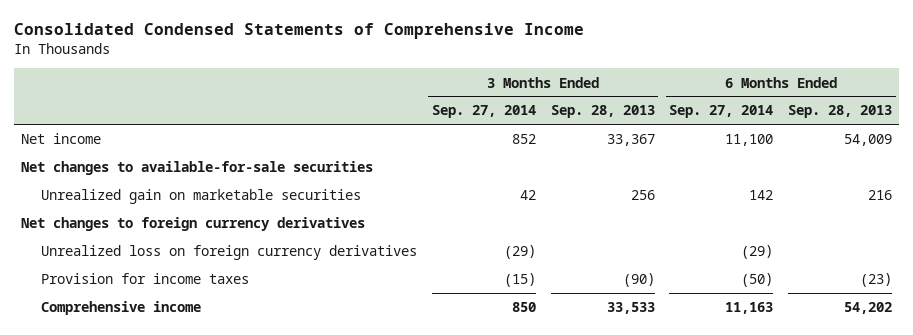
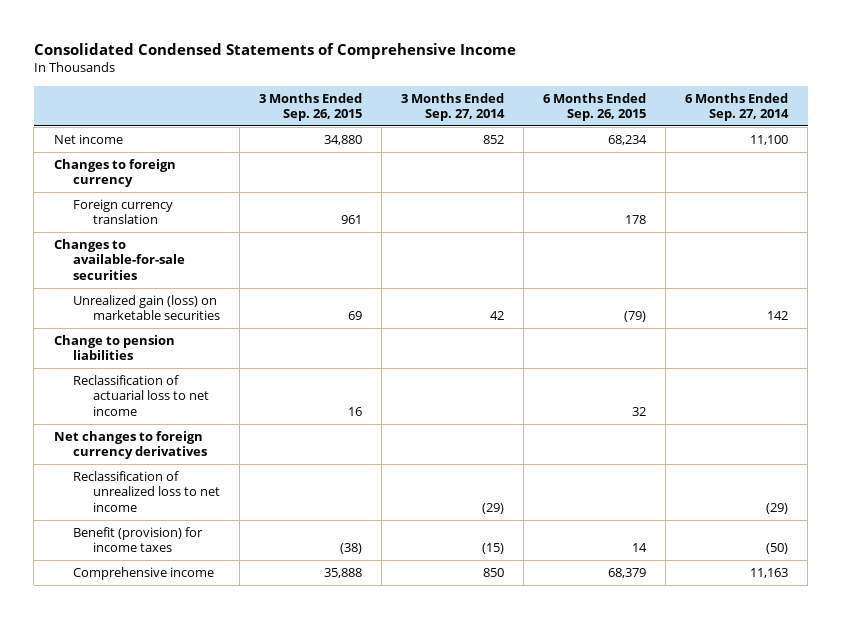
[550,105,655,119] Sep. 28, 2013 -> none
[788,105,893,119] Sep. 28, 2013 -> none
none -> [258,92,362,122] 3 Months Ended Sep. 26, 2015
none -> [543,92,647,122] 6 Months Ended Sep. 26, 2015
none -> [53,159,176,188] Changes to foreign currency
none -> [73,199,174,225] Foreign currency translation
[20,161,373,176] Net changes to available-for-sale securities -> [53,239,186,280] Changes to available-for-sale securities
[41,189,362,205] Unrealized gain on marketable securities -> [73,295,220,321] Unrealized gain (loss) on marketable securities
none -> [53,335,175,361] Change to pension liabilities
none -> [73,375,209,416] Reclassification of actuarial loss to net income
[41,245,418,261] Unrealized loss on foreign currency derivatives -> [73,471,220,512] Reclassification of unrealized loss to net income
[41,273,250,285] Provision for income taxes -> [73,527,204,553] Benefit (provision) for income taxes

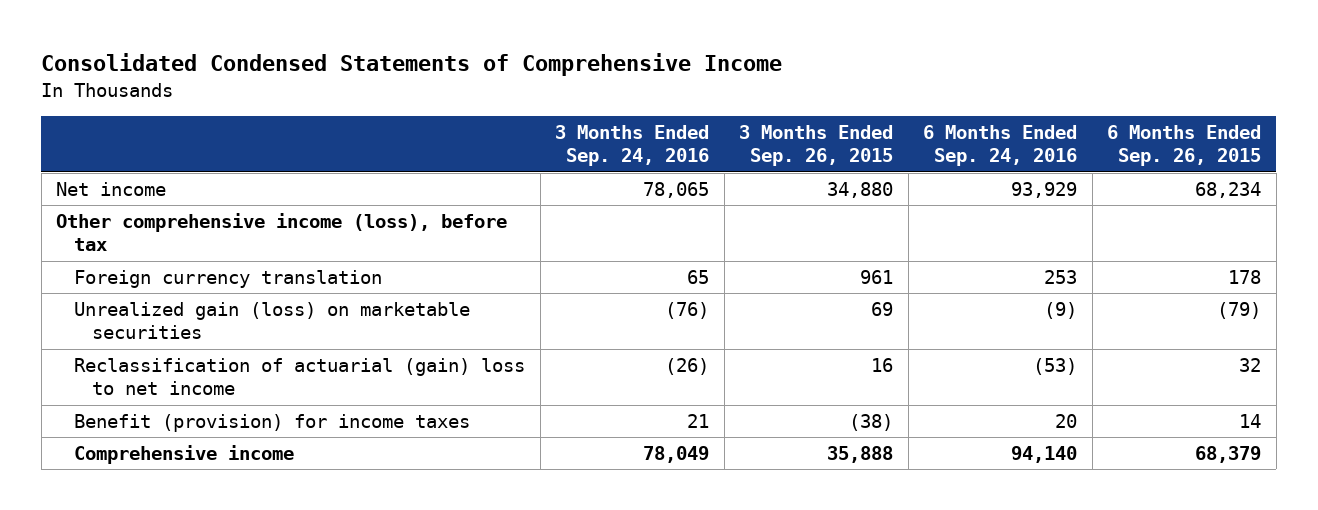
[400,92,505,122] 3 Months Ended Sep. 27, 2014 -> none
[685,92,790,122] 6 Months Ended Sep. 27, 2014 -> none
none -> [555,125,710,167] 3 Months Ended Sep. 24, 2016
none -> [923,125,1078,167] 6 Months Ended Sep. 24, 2016
[53,159,176,188] Changes to foreign currency -> none
none -> [56,213,508,252] Other comprehensive income (loss), before tax
[53,239,186,280] Changes to available-for-sale securities -> none
[53,335,175,361] Change to pension liabilities -> none
[53,431,208,460] Net changes to foreign currency derivatives -> none
[73,471,220,512] Reclassification of unrealized loss to net income -> none
[73,375,209,416] Reclassification of actuarial loss to net income -> [74,358,526,396] Reclassification of actuarial (gain) loss to net income

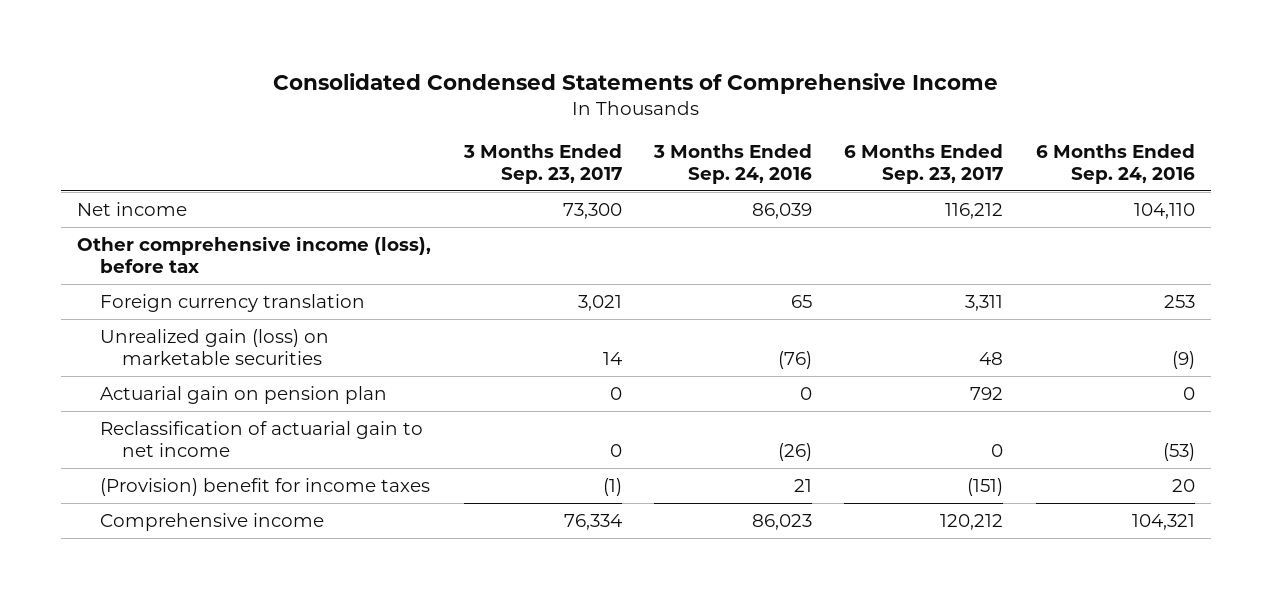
[739,125,894,167] 3 Months Ended Sep. 26, 2015 -> none
[1107,125,1262,167] 6 Months Ended Sep. 26, 2015 -> none
none -> [462,144,622,184] 3 Months Ended Sep. 23, 2017
none -> [844,144,1004,184] 6 Months Ended Sep. 23, 2017
[643,182,710,199] 78,065 -> [752,203,813,220] 86,039
[1011,182,1078,199] 93,929 -> [1133,203,1195,220] 104,110
none -> [99,386,387,405] Actuarial gain on pension plan
[74,358,526,396] Reclassification of actuarial (gain) loss to net income -> [99,421,423,457] Reclassification of actuarial gain to net income
[74,414,471,433] Benefit (provision) for income taxes -> [99,478,430,497] (Provision) benefit for income taxes
[643,446,710,464] 78,049 -> [752,514,813,531] 86,023
[1011,446,1078,464] 94,140 -> [1131,514,1195,531] 104,321

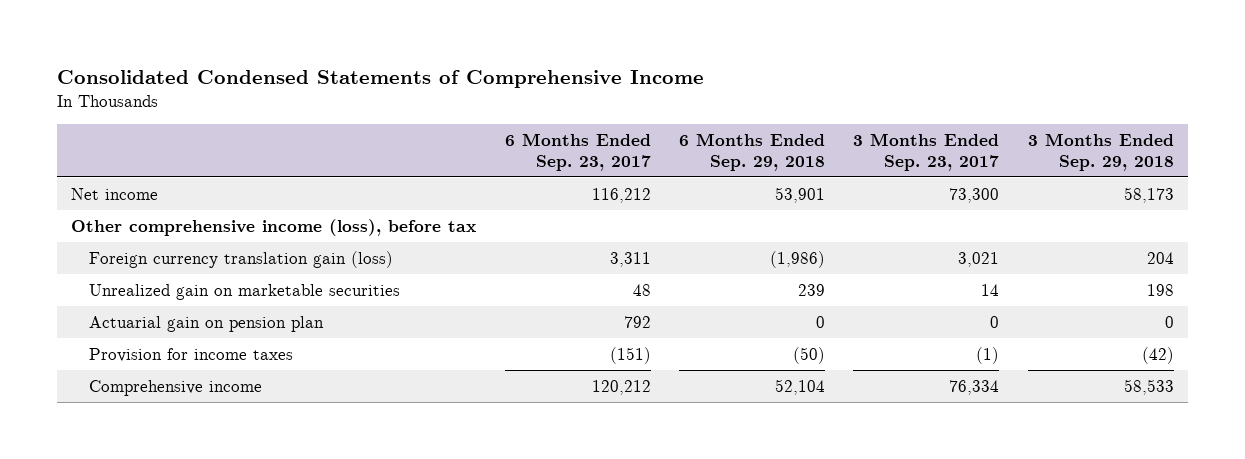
[653,144,813,184] 3 Months Ended Sep. 24, 2016 -> none
[1035,144,1195,184] 6 Months Ended Sep. 24, 2016 -> none
none -> [678,132,825,171] 6 Months Ended Sep. 29, 2018
none -> [1027,132,1174,171] 3 Months Ended Sep. 29, 2018
[99,294,365,313] Foreign currency translation -> [88,250,393,268] Foreign currency translation gain (loss)
[99,329,329,365] Unrealized gain (loss) on marketable securities -> [88,283,400,300] Unrealized gain on marketable securities
[99,421,423,457] Reclassification of actuarial gain to net income -> none
[99,478,430,497] (Provision) benefit for income taxes -> [88,347,293,362] Provision for income taxes

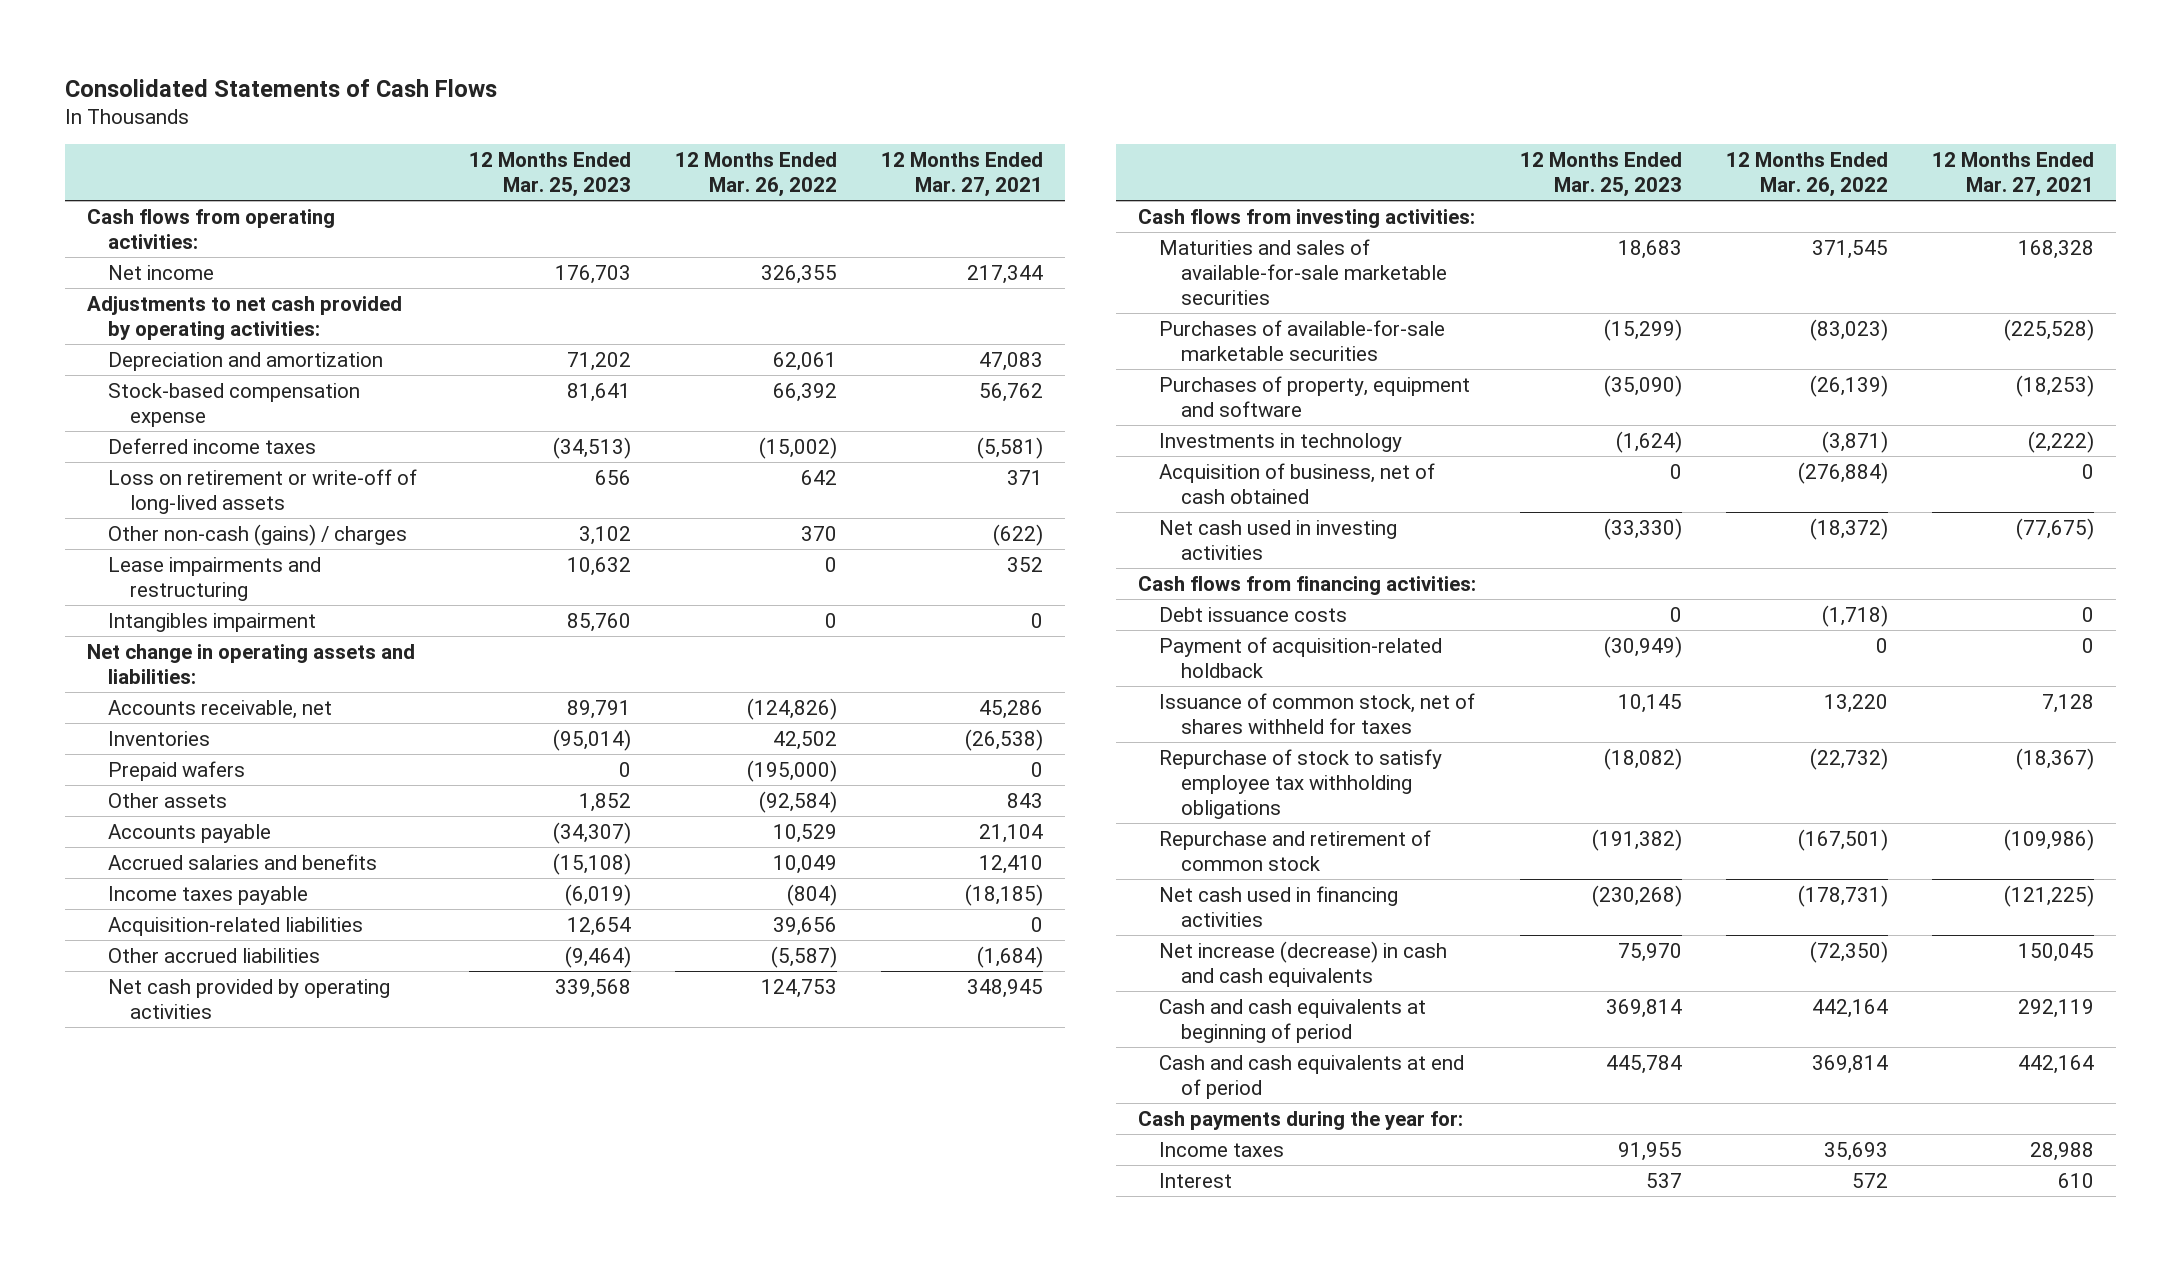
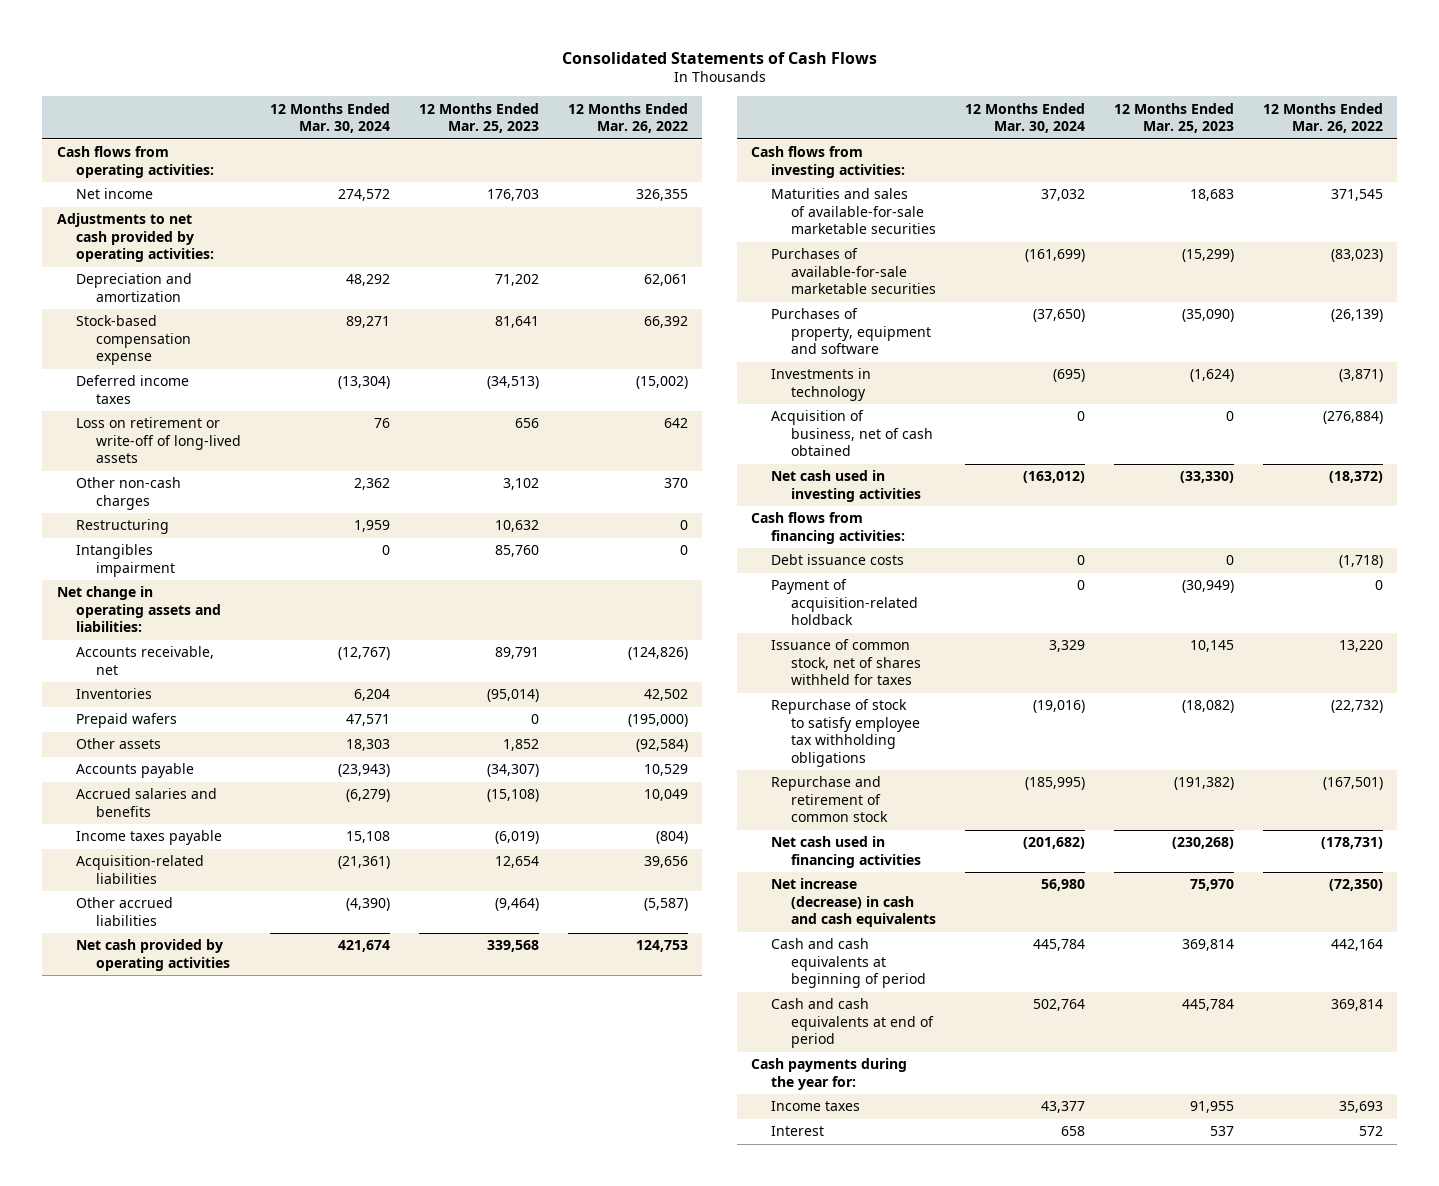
[881,151,1044,197] 12 Months Ended Mar. 27, 2021 -> none
none -> [270,102,391,134] 12 Months Ended Mar. 30, 2024
[108,523,408,546] Other non-cash (gains) / charges -> [76,477,182,510] Other non-cash charges
[108,556,322,601] Lease impairments and restructuring -> [76,519,170,535] Restructuring

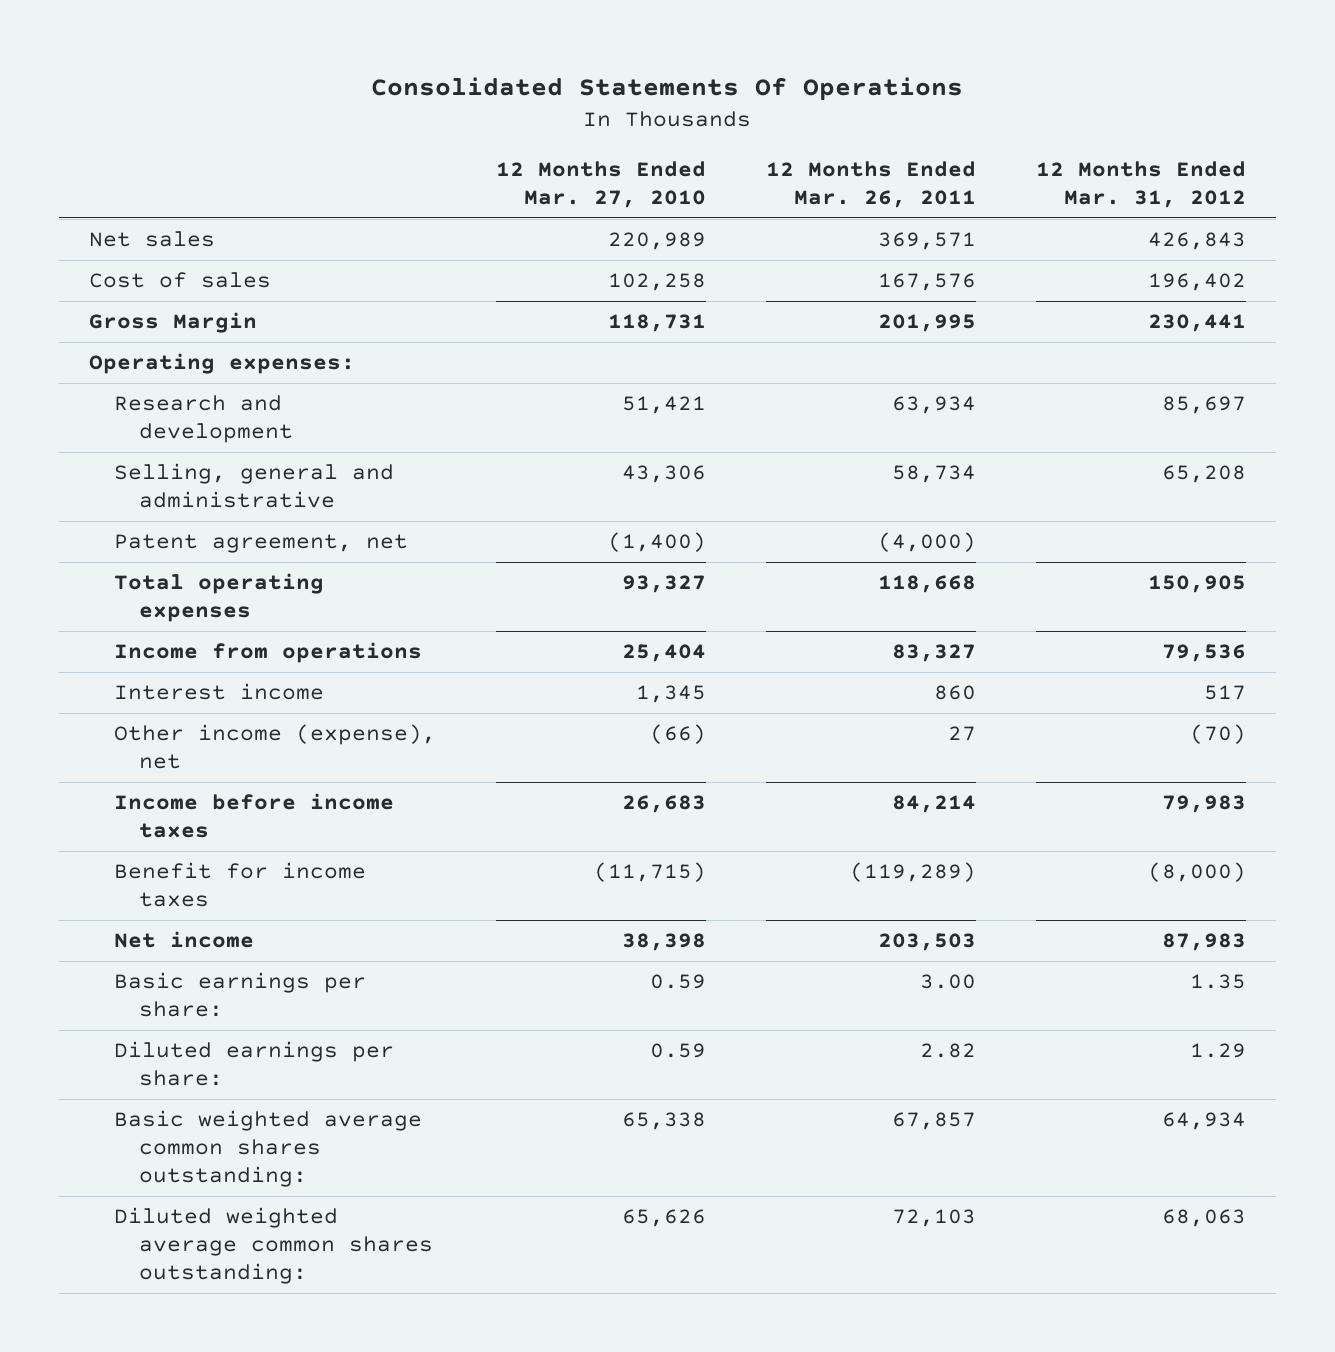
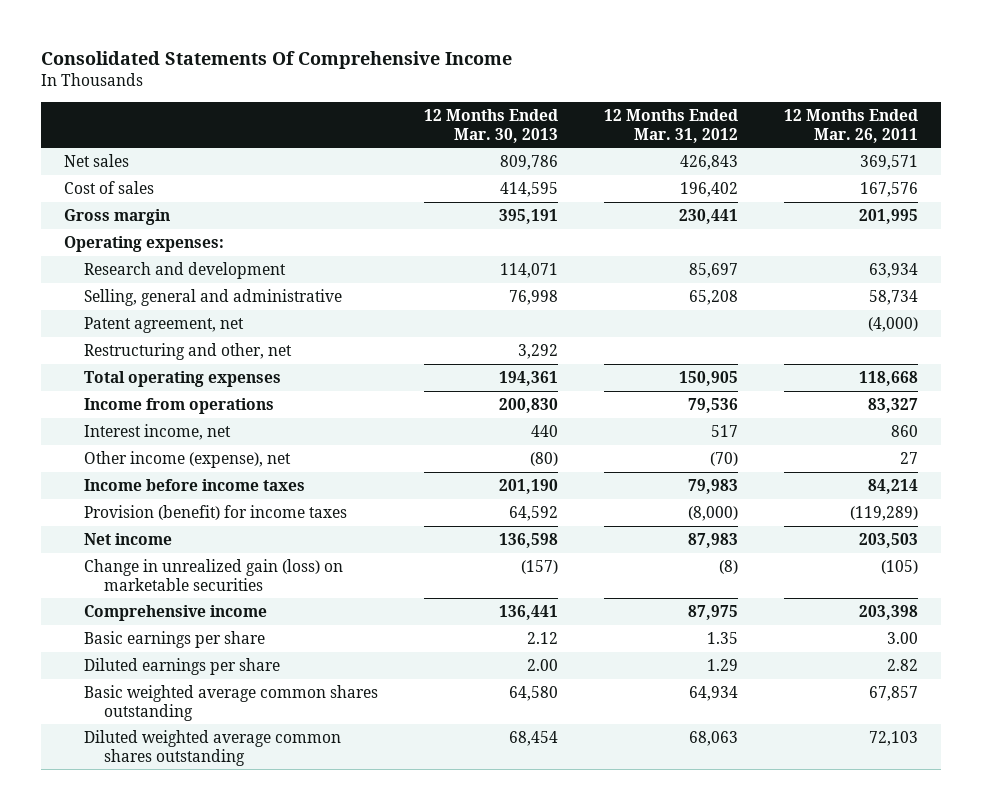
[371,76,964,101] Consolidated Statements Of Operations -> [40,51,512,70] Consolidated Statements Of Comprehensive Income
[495,161,706,209] 12 Months Ended Mar. 27, 2010 -> none
none -> [424,109,559,143] 12 Months Ended Mar. 30, 2013
[88,312,257,334] Gross Margin -> [63,208,170,225] Gross margin
none -> [83,342,292,360] Restructuring and other, net
[113,683,324,701] Interest income -> [83,423,231,440] Interest income, net
[113,862,366,908] Benefit for income taxes -> [83,504,347,520] Provision (benefit) for income taxes
none -> [83,558,343,591] Change in unrealized gain (loss) on marketable securities
none -> [83,604,267,621] Comprehensive income
[113,972,366,1018] Basic earnings per share: -> [83,630,265,648] Basic earnings per share
[113,1041,394,1087] Diluted earnings per share: -> [83,657,280,675] Diluted earnings per share
[113,1110,422,1188] Basic weighted average common shares outstanding: -> [83,684,378,721] Basic weighted average common shares outstanding
[113,1207,433,1285] Diluted weighted average common shares outstanding: -> [83,729,341,766] Diluted weighted average common shares outstanding

